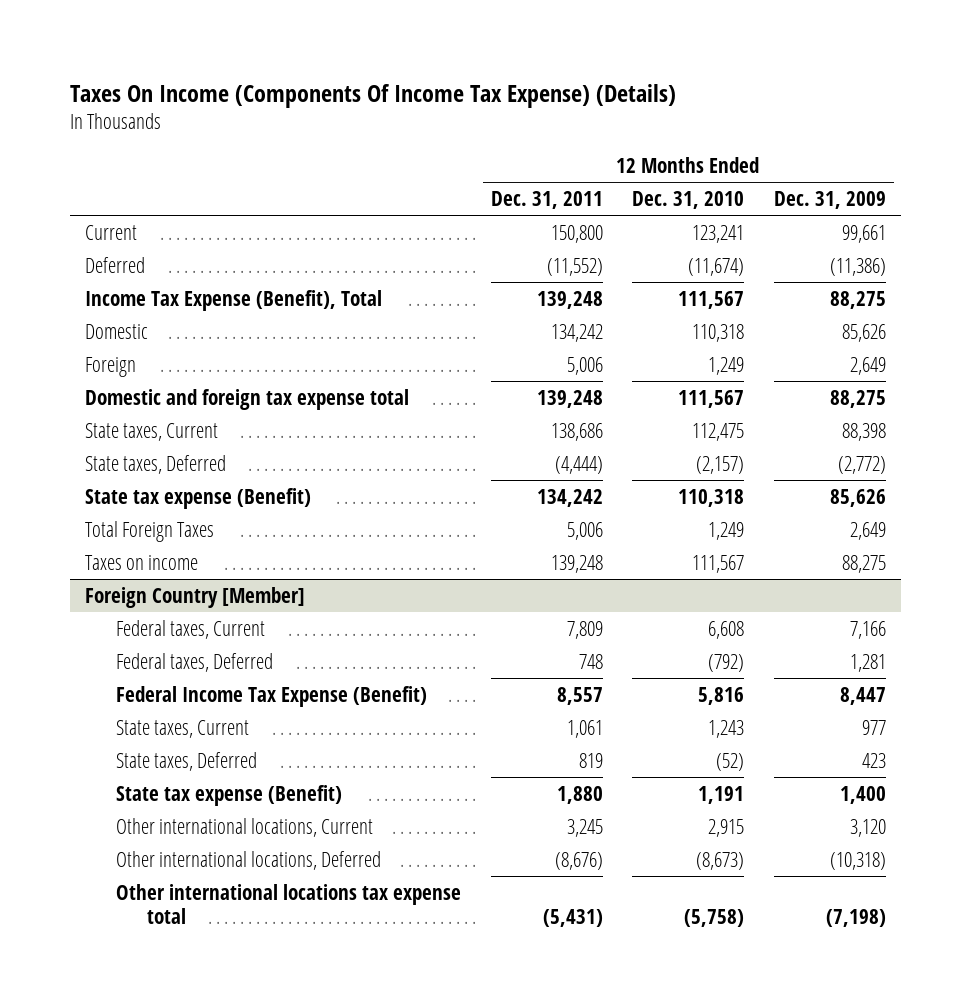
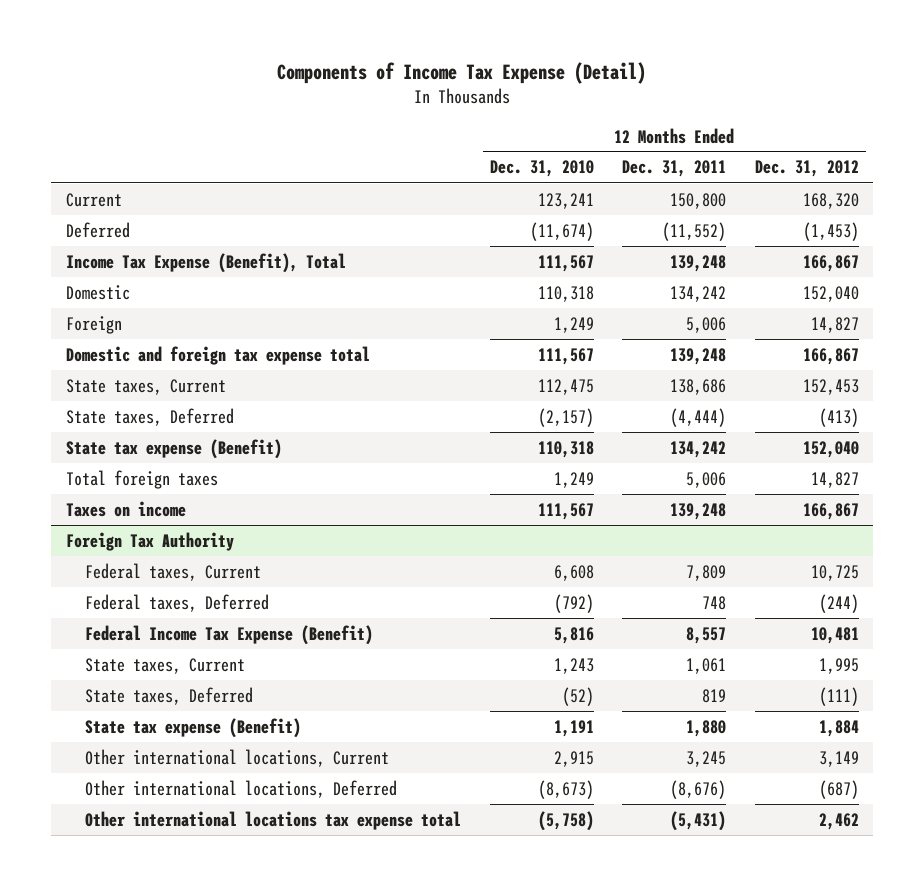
[69,83,676,108] Taxes On Income (Components Of Income Tax Expense) (Details) -> [277,62,647,85] Components of Income Tax Expense (Detail)
[774,191,887,210] Dec. 31, 2009 -> none
none -> [754,160,859,178] Dec. 31, 2012
[84,520,214,542] Total Foreign Taxes -> [65,469,218,489] Total foreign taxes
[84,586,305,608] Foreign Country [Member] -> none
none -> [65,531,234,551] Foreign Tax Authority

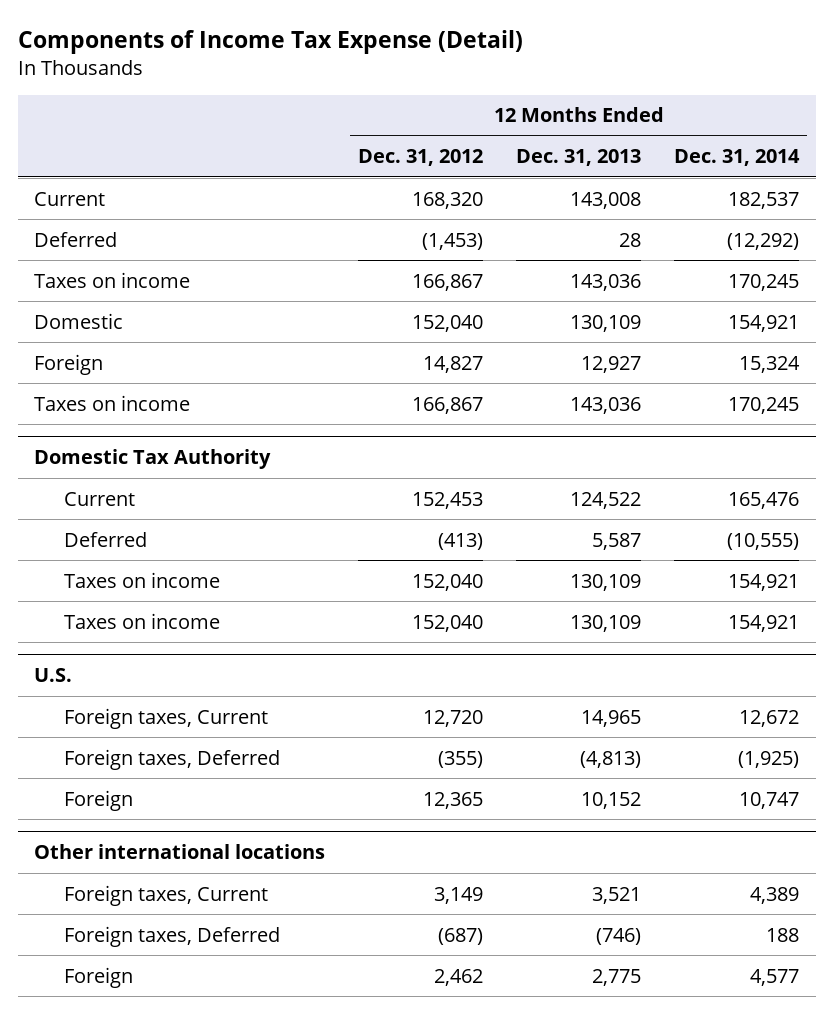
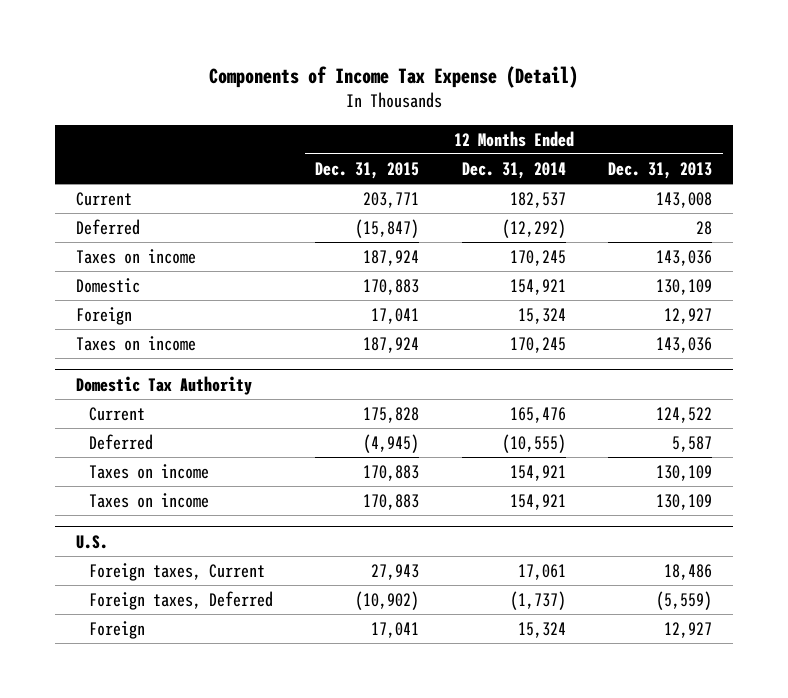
[358,149,484,167] Dec. 31, 2012 -> none
none -> [315,161,420,179] Dec. 31, 2015
[34,844,326,860] Other international locations -> none
[64,884,269,906] Foreign taxes, Current -> none
[64,925,281,947] Foreign taxes, Deferred -> none
[64,966,134,988] Foreign -> none
[581,709,642,727] 14,965 -> [664,563,713,580] 18,486
[739,709,800,727] 12,672 -> [517,563,566,580] 17,061
[580,750,642,768] (4,813) -> [656,590,713,610] (5,559)
[738,750,800,768] (1,925) -> [509,590,566,610] (1,737)
[581,791,642,809] 10,152 -> [664,621,713,638] 12,927
[739,791,800,809] 10,747 -> [517,621,566,638] 15,324

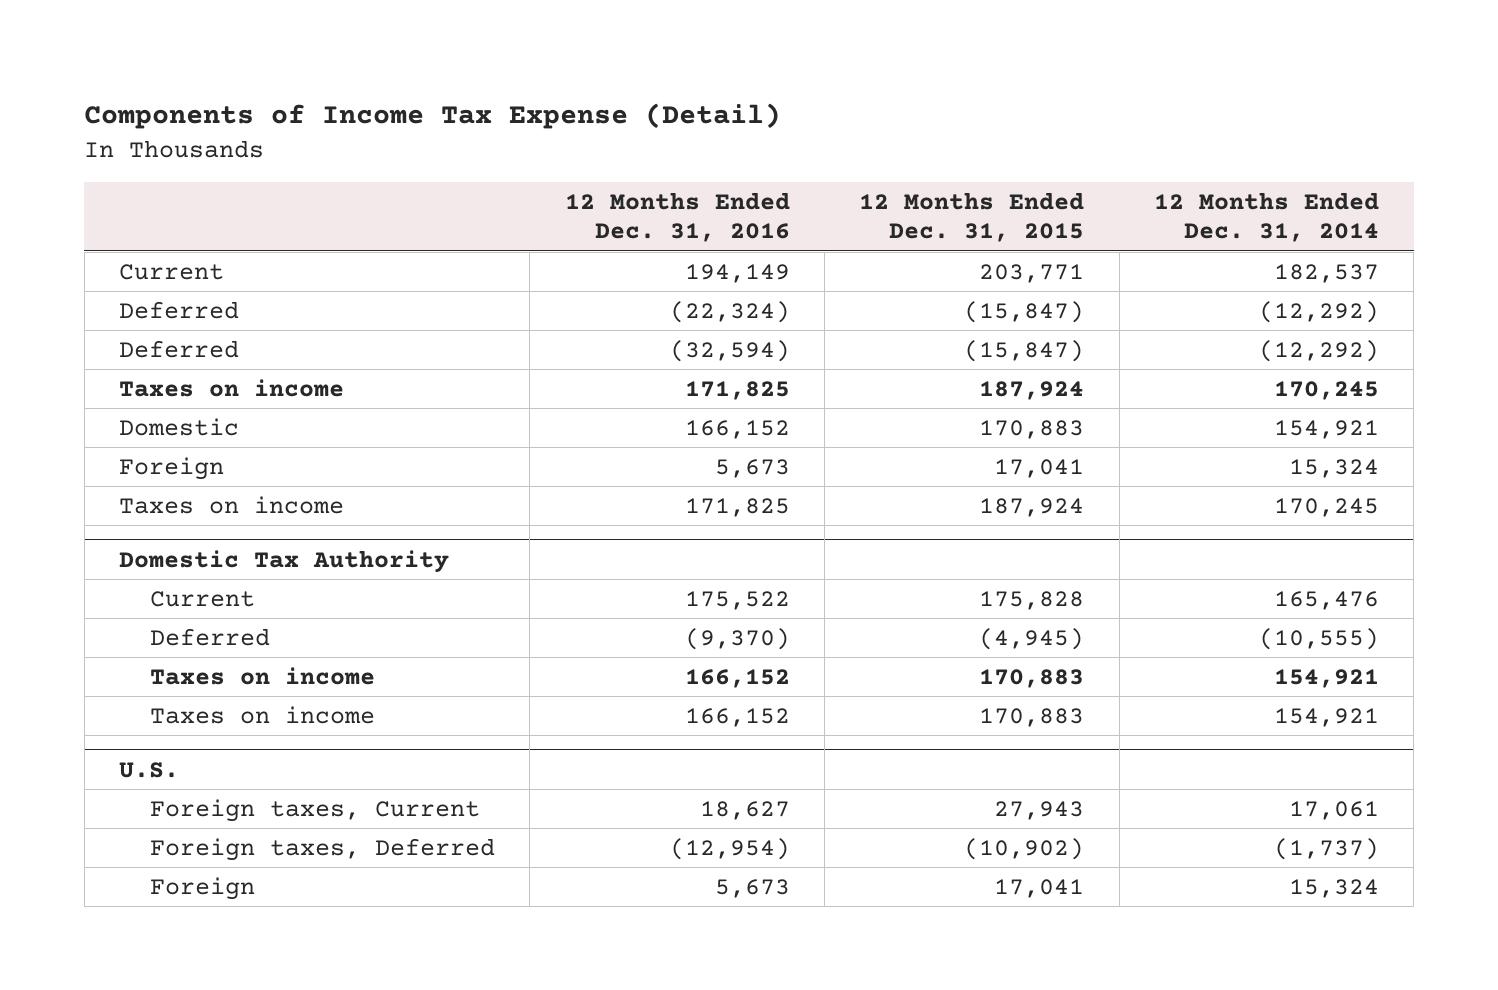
[608,161,713,179] Dec. 31, 2013 -> none
none -> [564,191,790,243] 12 Months Ended Dec. 31, 2016
none -> [119,339,240,358] Deferred

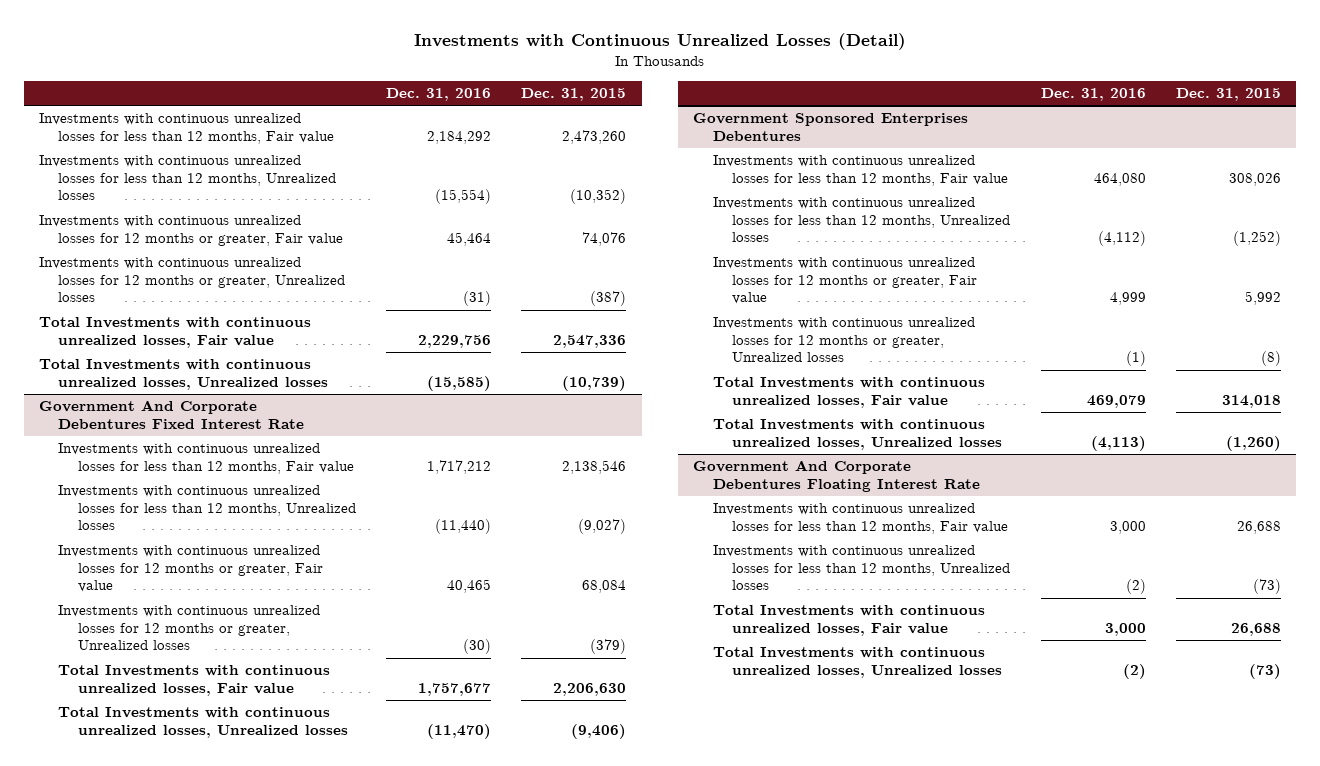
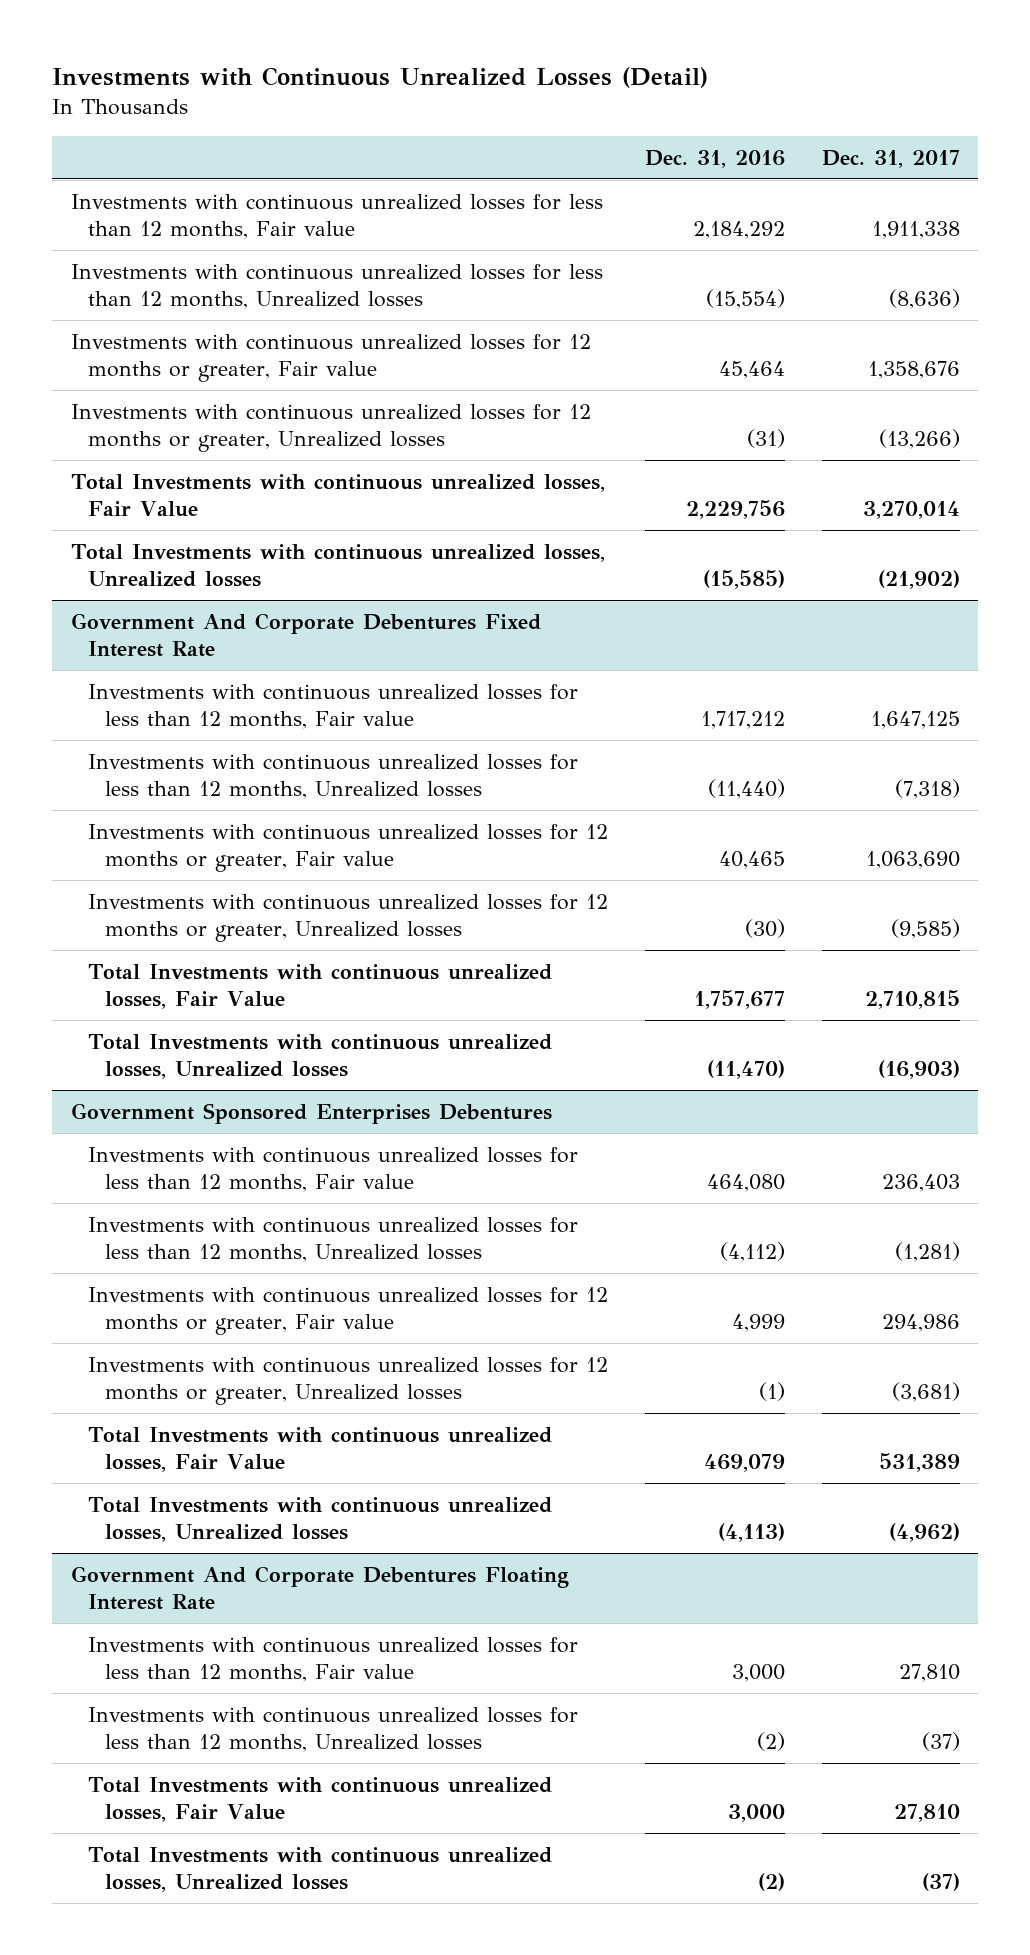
[521,88,627,102] Dec. 31, 2015 -> none
none -> [821,149,960,168] Dec. 31, 2017
[38,317,311,348] Total Investments with continuous unrealized losses, Fair value -> [70,473,605,518] Total Investments with continuous unrealized losses, Fair Value
[58,665,331,696] Total Investments with continuous unrealized losses, Fair value -> [87,963,552,1010] Total Investments with continuous unrealized losses, Fair Value
[712,377,985,408] Total Investments with continuous unrealized losses, Fair value -> [87,1426,552,1473] Total Investments with continuous unrealized losses, Fair Value
[712,605,985,636] Total Investments with continuous unrealized losses, Fair value -> [87,1776,552,1823] Total Investments with continuous unrealized losses, Fair Value

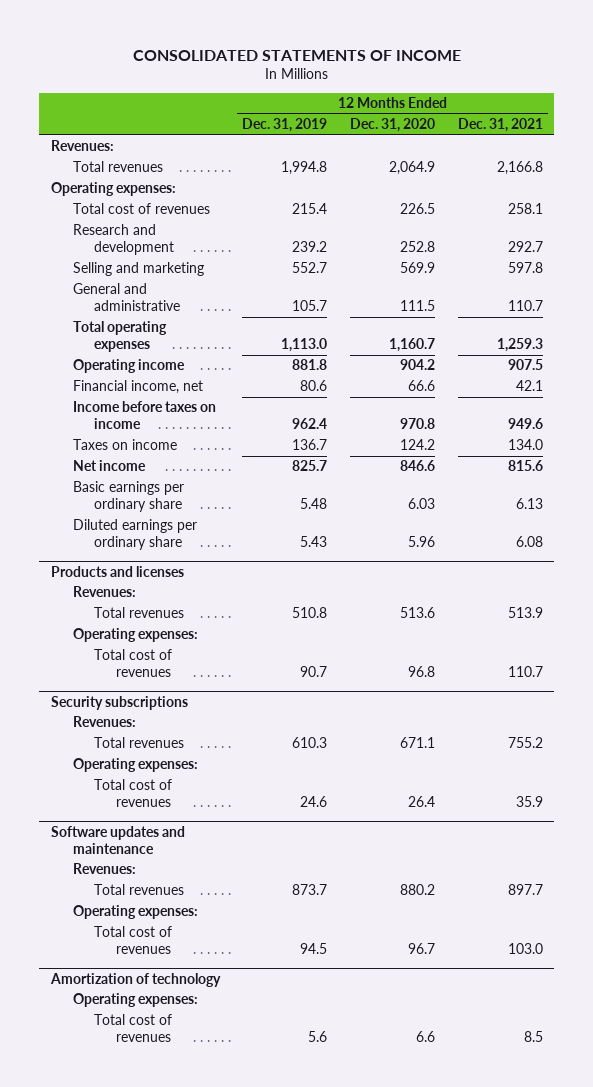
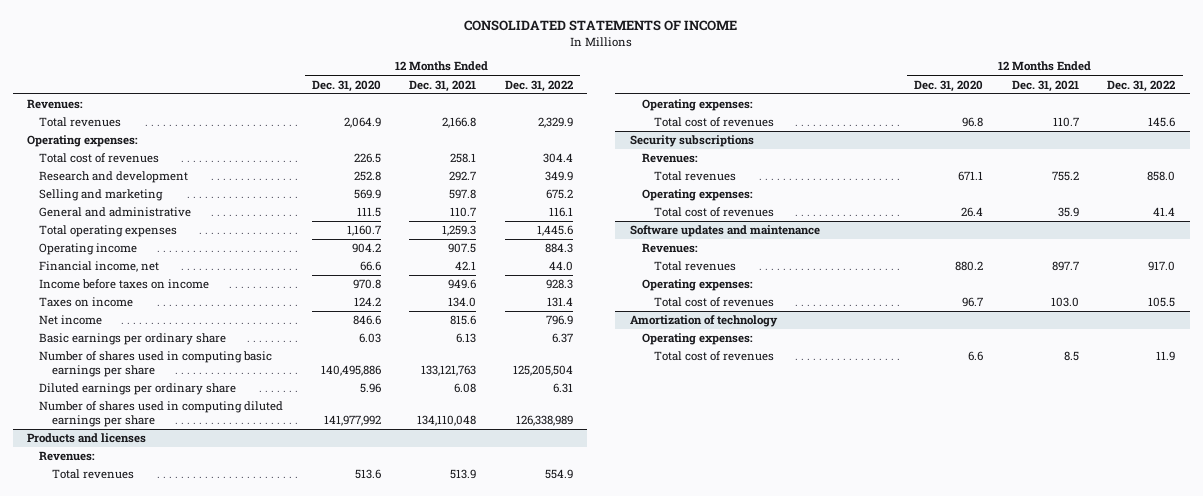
[242,118,328,133] Dec. 31, 2019 -> none
none -> [504,79,573,92] Dec. 31, 2022
none -> [39,351,273,377] Number of shares used in computing basic earnings per share
none -> [39,401,284,427] Number of shares used in computing diluted earnings per share

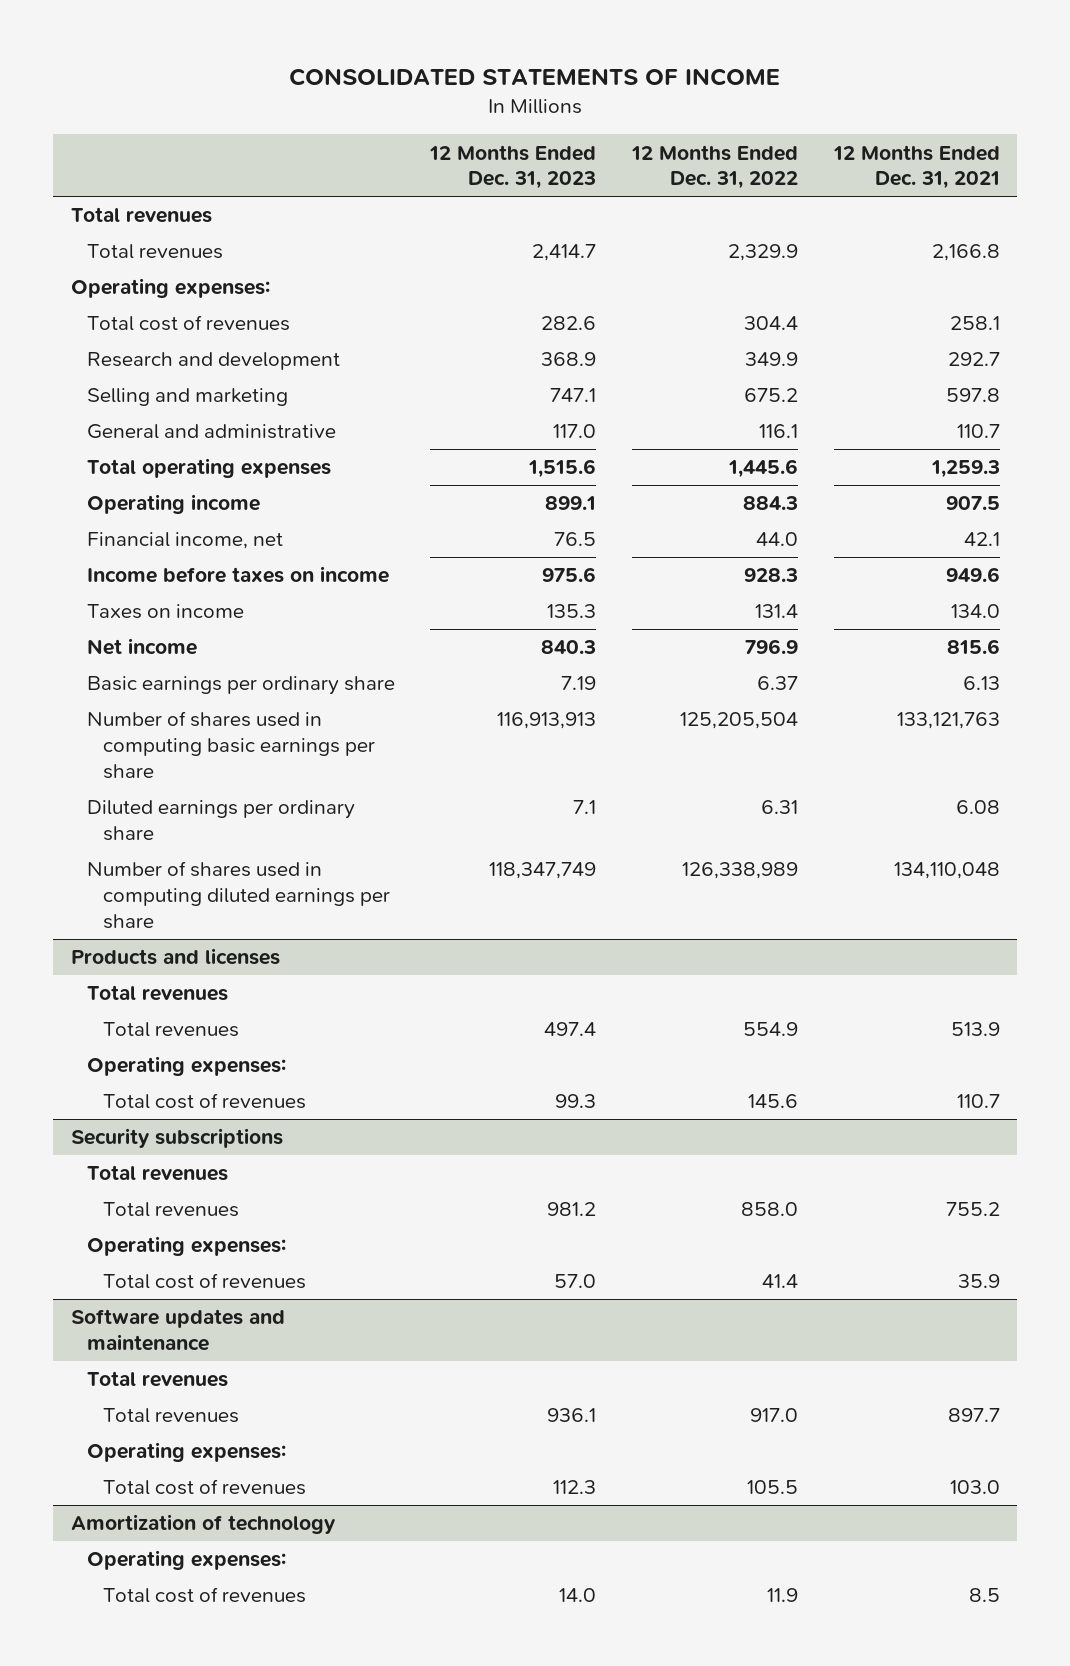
[311,79,381,92] Dec. 31, 2020 -> none
none -> [429,144,597,190] 12 Months Ended Dec. 31, 2023
[27,99,84,110] Revenues: -> [70,207,212,224] Total revenues
[39,451,96,462] Revenues: -> [86,985,228,1002] Total revenues
[641,153,698,164] Revenues: -> [86,1165,228,1182] Total revenues
[641,243,698,254] Revenues: -> [86,1371,228,1388] Total revenues

